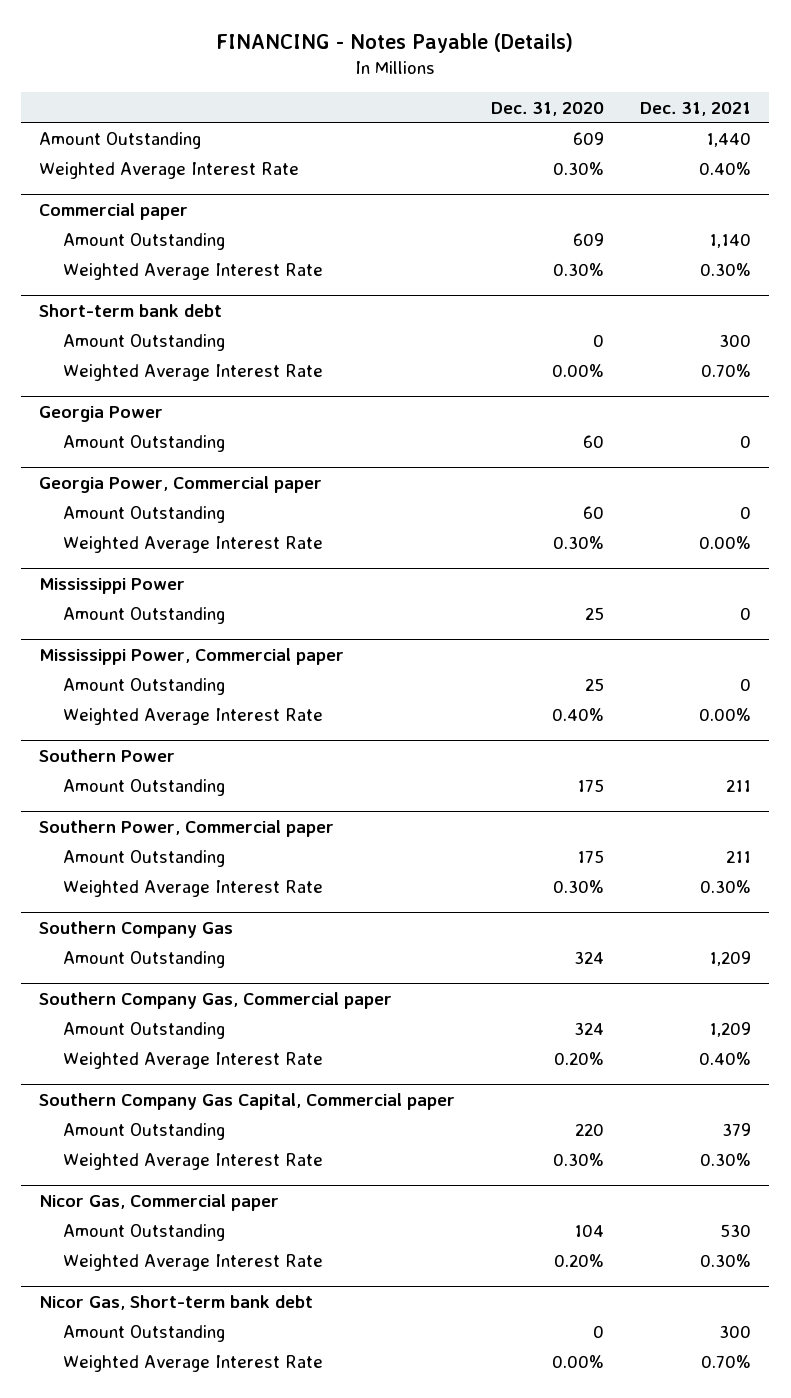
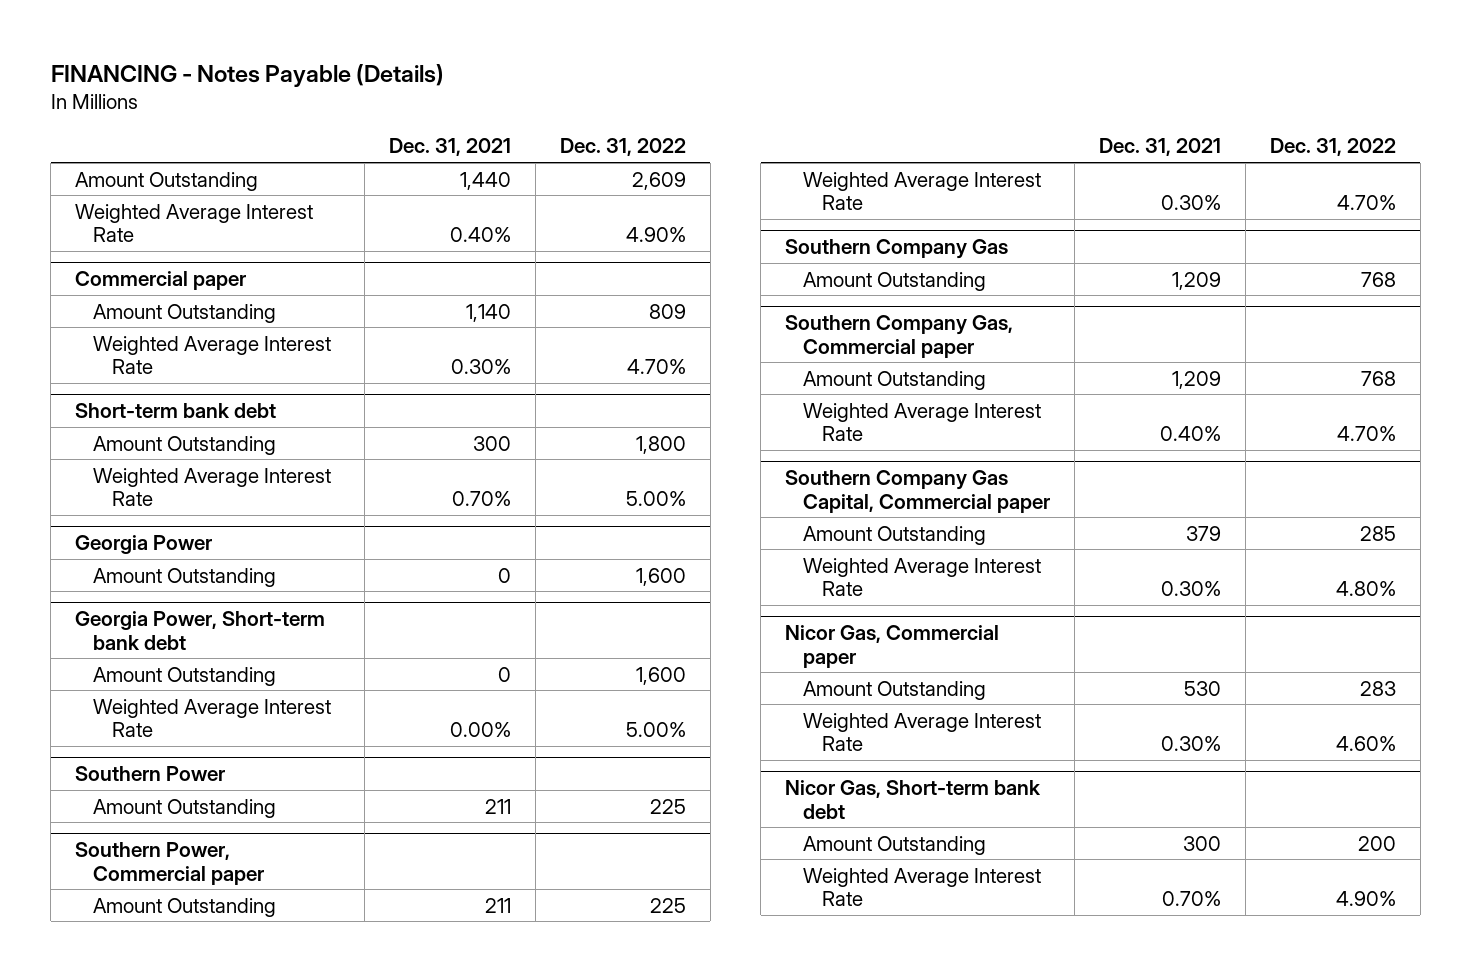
[491,101,605,116] Dec. 31, 2020 -> none
none -> [559,138,686,157] Dec. 31, 2022
[39,476,323,494] Georgia Power, Commercial paper -> none
[63,506,226,524] Amount Outstanding -> none
[63,536,324,554] Weighted Average Interest Rate -> none
[39,578,186,595] Mississippi Power -> none
[63,607,226,625] Amount Outstanding -> none
[39,648,345,666] Mississippi Power, Commercial paper -> none
none -> [74,611,325,650] Georgia Power, Short-term bank debt

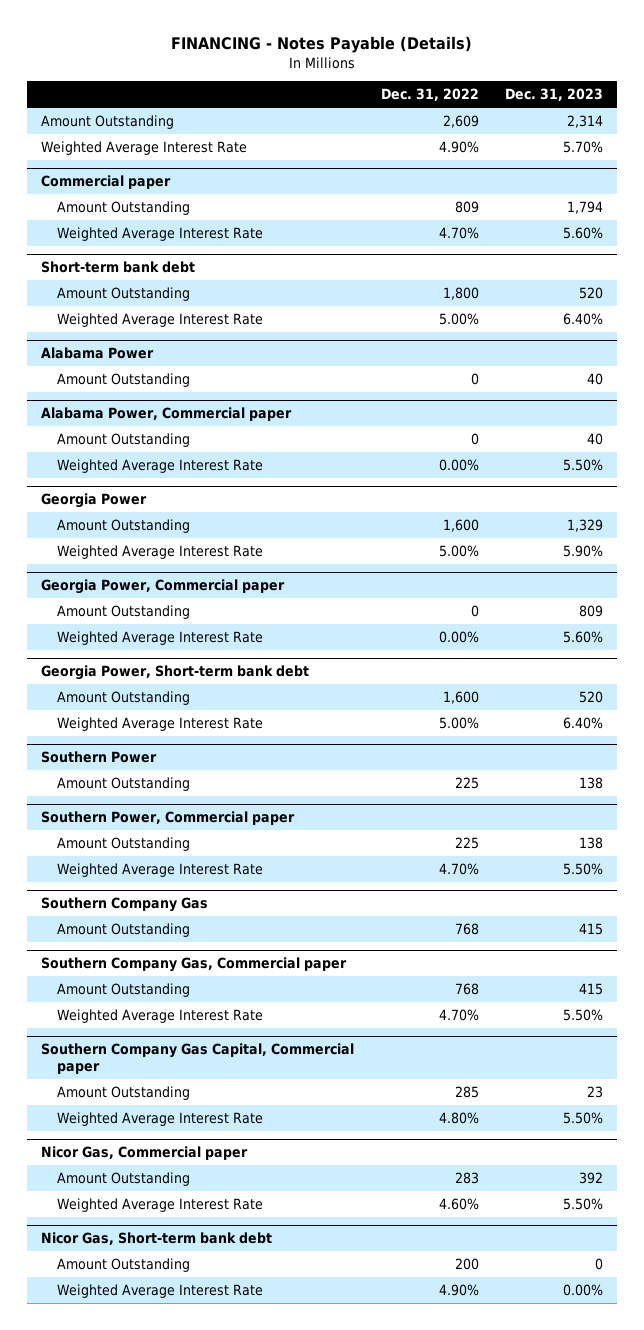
[389,138,512,157] Dec. 31, 2021 -> none
none -> [505,88,604,102] Dec. 31, 2023
none -> [40,347,154,360] Alabama Power
none -> [57,372,191,387] Amount Outstanding
none -> [40,407,292,422] Alabama Power, Commercial paper
none -> [57,432,191,447] Amount Outstanding
none -> [57,458,264,473] Weighted Average Interest Rate
none -> [57,544,264,559] Weighted Average Interest Rate
none -> [40,579,285,595] Georgia Power, Commercial paper
none -> [57,604,191,619] Amount Outstanding
none -> [57,630,264,645] Weighted Average Interest Rate

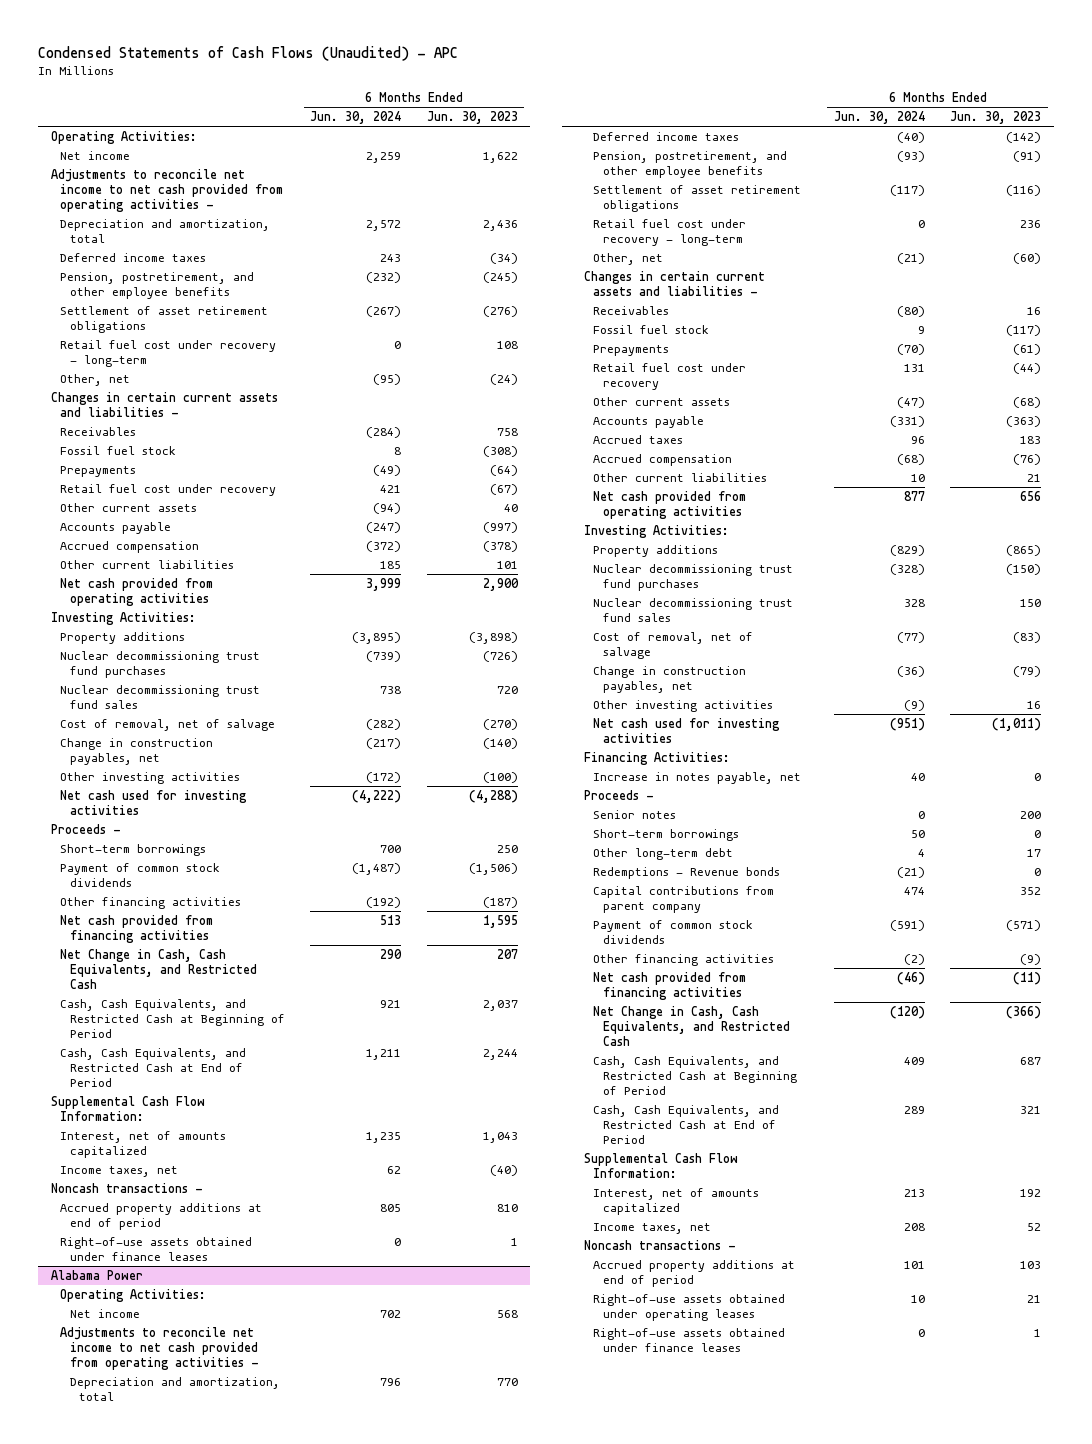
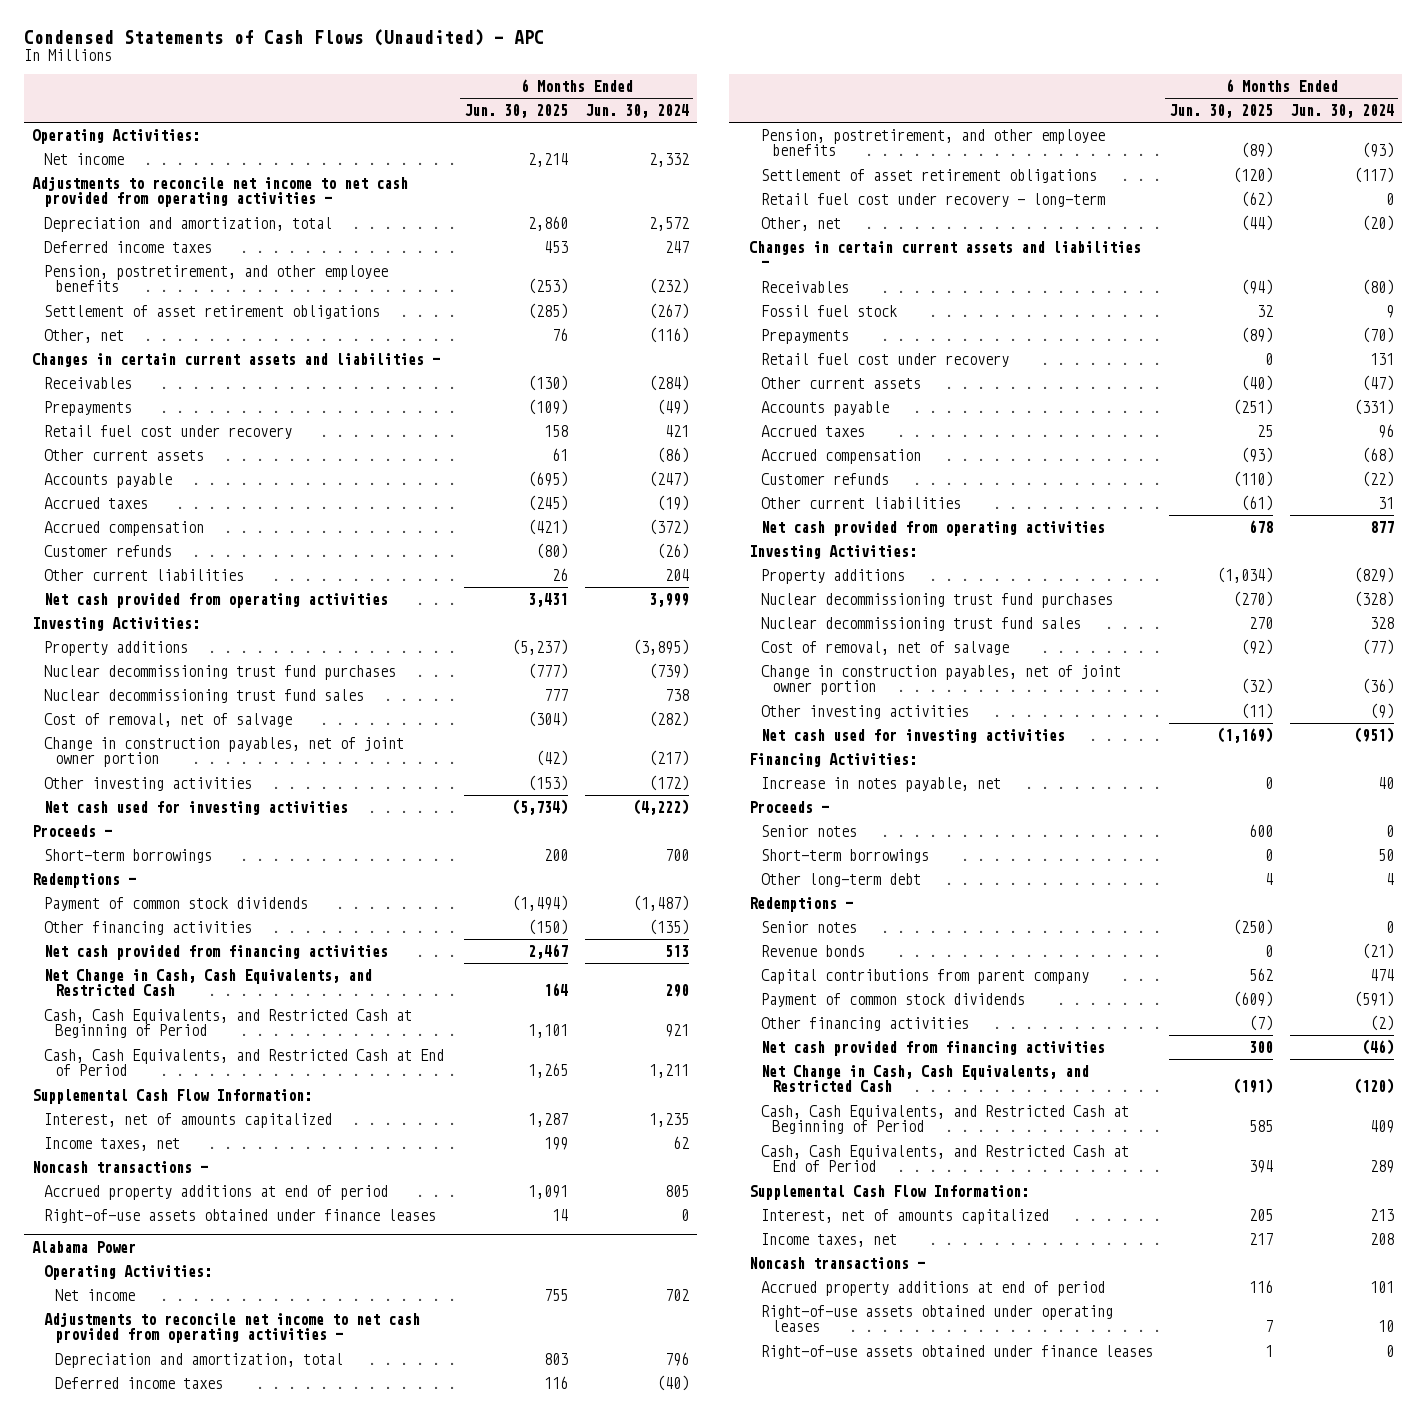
[426,111,518,125] Jun. 30, 2023 -> none
none -> [464,104,569,119] Jun. 30, 2025
[366,151,402,163] 2,259 -> [648,153,689,168] 2,332
[380,253,402,262] 243 -> [664,241,689,254] 247
[60,339,277,367] Retail fuel cost under recovery - long-term -> none
[373,373,402,385] (95) -> [648,327,689,344] (116)
[60,445,177,455] Fossil fuel stock -> none
[373,502,402,514] (94) -> [656,447,689,464] (86)
none -> [43,497,148,510] Accrued taxes
none -> [43,545,172,558] Customer refunds
[380,560,402,569] 185 -> [664,569,689,582] 204
[60,737,214,765] Change in construction payables, net -> [43,737,404,768] Change in construction payables, net of joint owner portion
none -> [32,873,137,889] Redemptions -
[366,896,402,908] (192) -> [648,919,689,936] (135)
[896,252,925,264] (21) -> [1361,215,1394,232] (20)
none -> [760,473,889,486] Customer refunds
[910,473,925,482] 10 -> [1377,497,1394,510] 31
[593,665,747,693] Change in construction payables, net -> [760,665,1121,696] Change in construction payables, net of joint owner portion
none -> [748,897,853,913] Redemptions -
none -> [760,921,857,934] Senior notes
[593,866,781,879] Redemptions - Revenue bonds -> [760,945,865,958] Revenue bonds

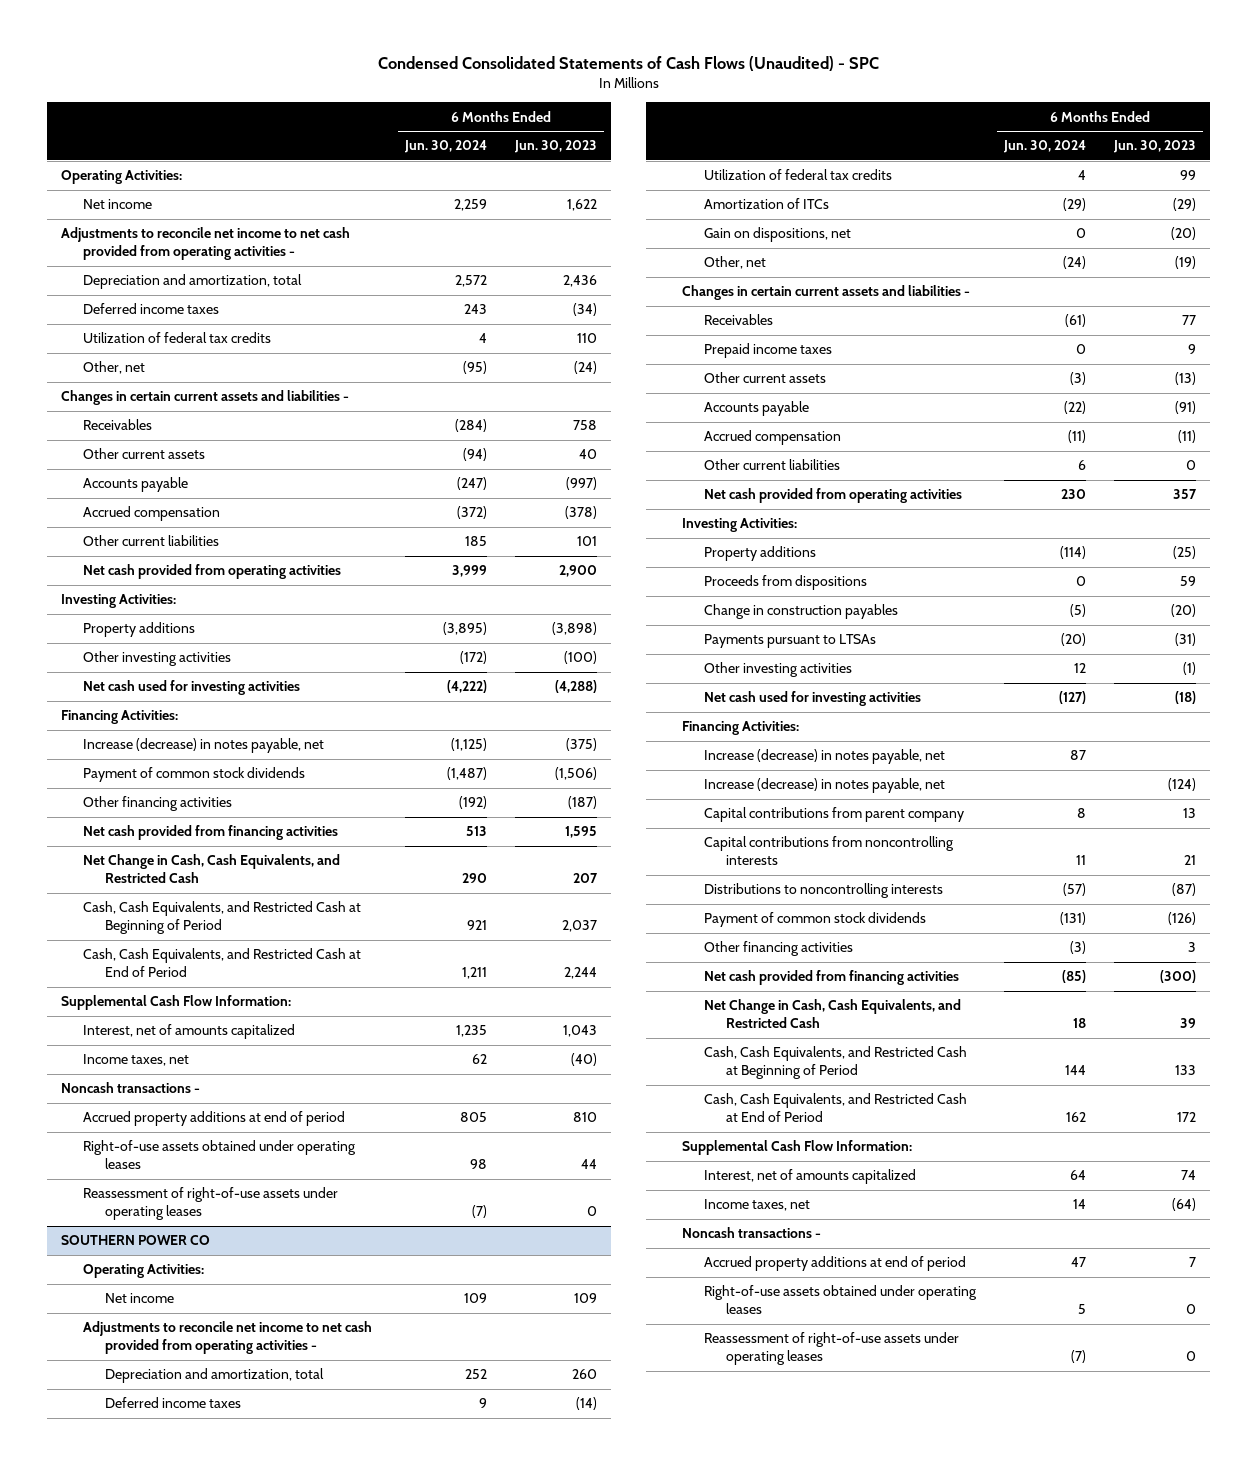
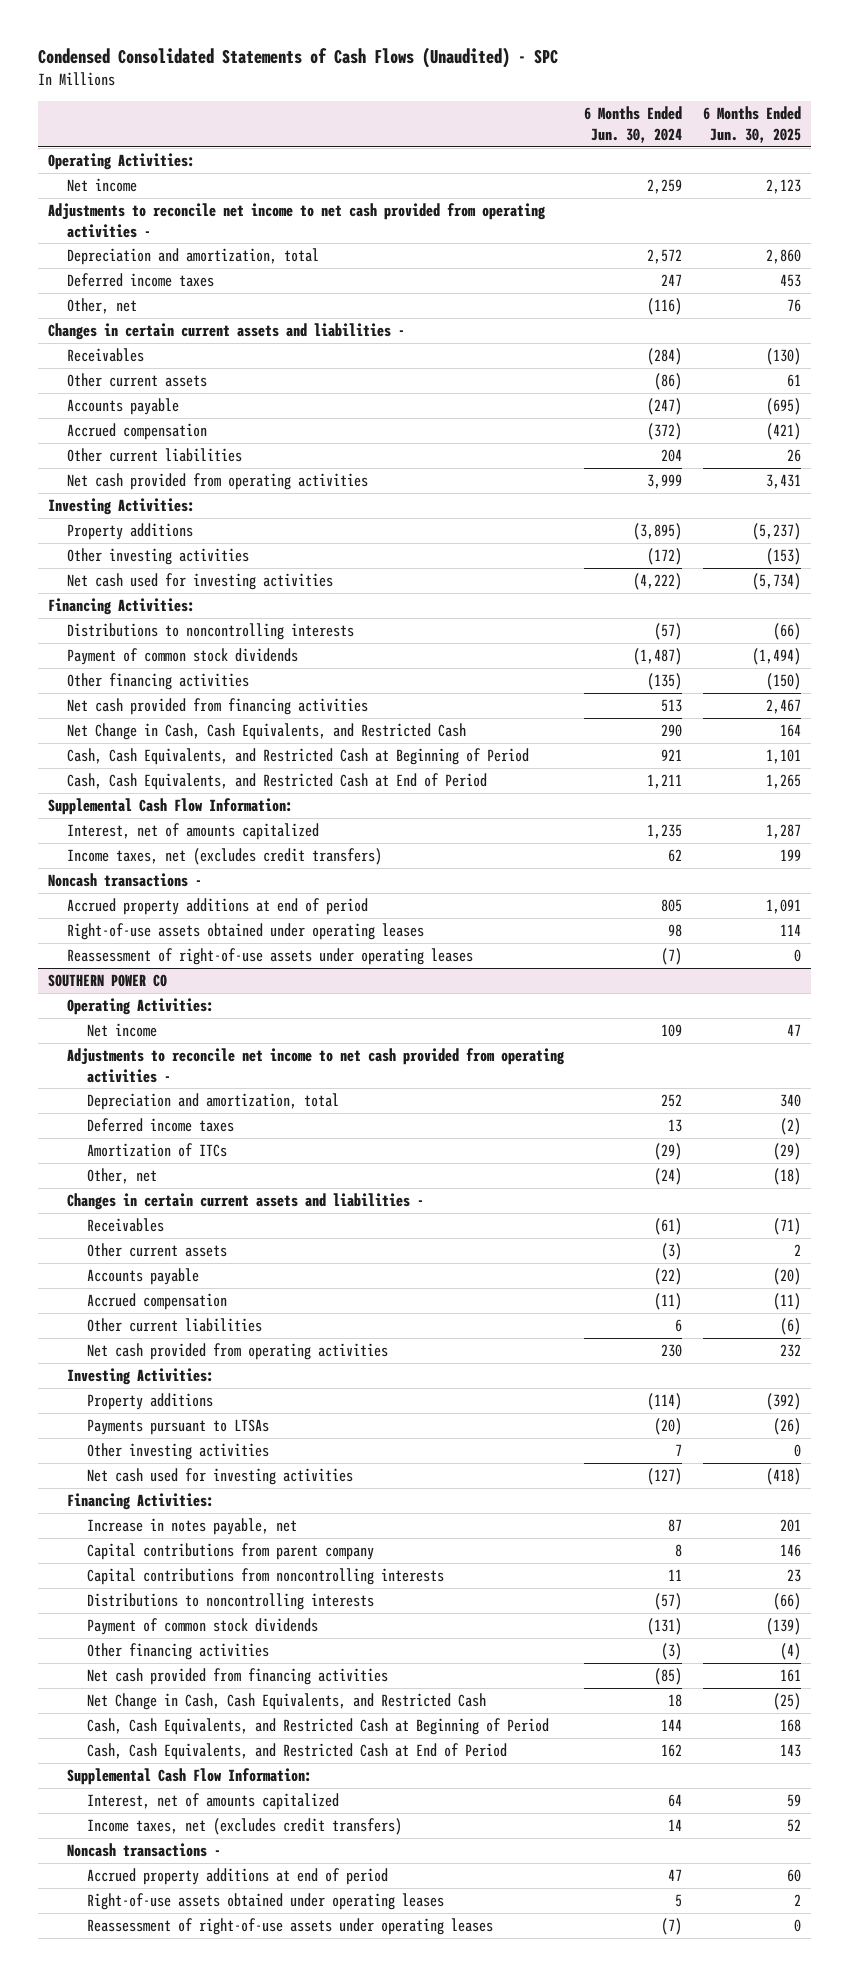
[513,140,597,154] Jun. 30, 2023 -> none
none -> [702,106,801,143] 6 Months Ended Jun. 30, 2025
[82,332,271,344] Utilization of federal tax credits -> none
[463,304,487,315] 243 -> [661,274,683,287] 247
[462,361,487,375] (95) -> [647,298,683,316] (116)
[462,448,487,462] (94) -> [654,373,683,391] (86)
[464,536,487,547] 185 -> [661,449,683,463] 204
[82,738,324,754] Increase (decrease) in notes payable, net -> none
none -> [67,623,355,641] Distributions to noncontrolling interests
[458,796,487,810] (192) -> [647,673,683,691] (135)
[82,1054,189,1067] Income taxes, net -> [67,848,383,866] Income taxes, net (excludes credit transfers)
[704,169,893,181] Utilization of federal tax credits -> none
[478,1398,487,1409] 9 -> [668,1119,683,1133] 13
[704,227,852,243] Gain on dispositions, net -> none
[704,343,833,359] Prepaid income taxes -> none
[704,575,868,591] Proceeds from dispositions -> none
[704,604,899,620] Change in construction payables -> none
[1074,663,1087,674] 12 -> [675,1444,683,1457] 7
[704,778,946,794] Increase (decrease) in notes payable, net -> none
[704,749,946,765] Increase (decrease) in notes payable, net -> [86,1518,297,1536] Increase in notes payable, net
[704,1199,811,1212] Income taxes, net -> [86,1818,402,1836] Income taxes, net (excludes credit transfers)

